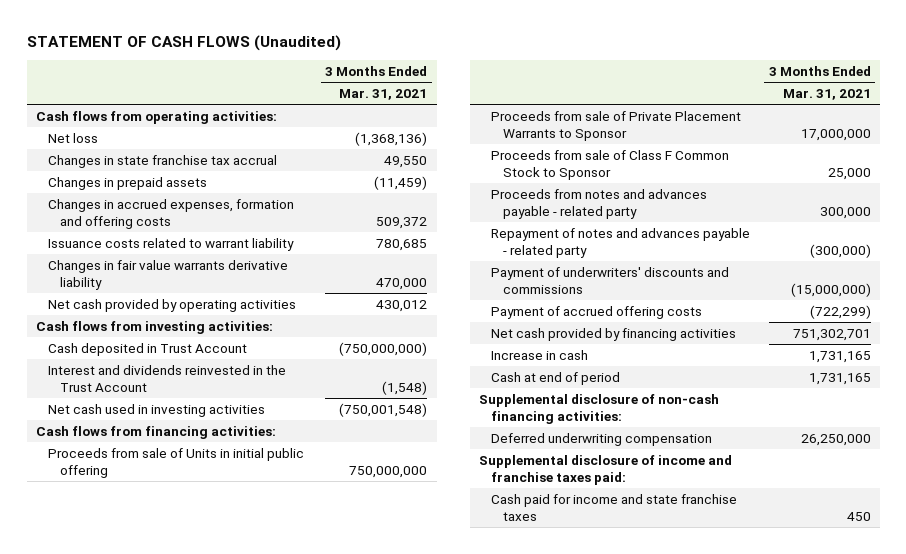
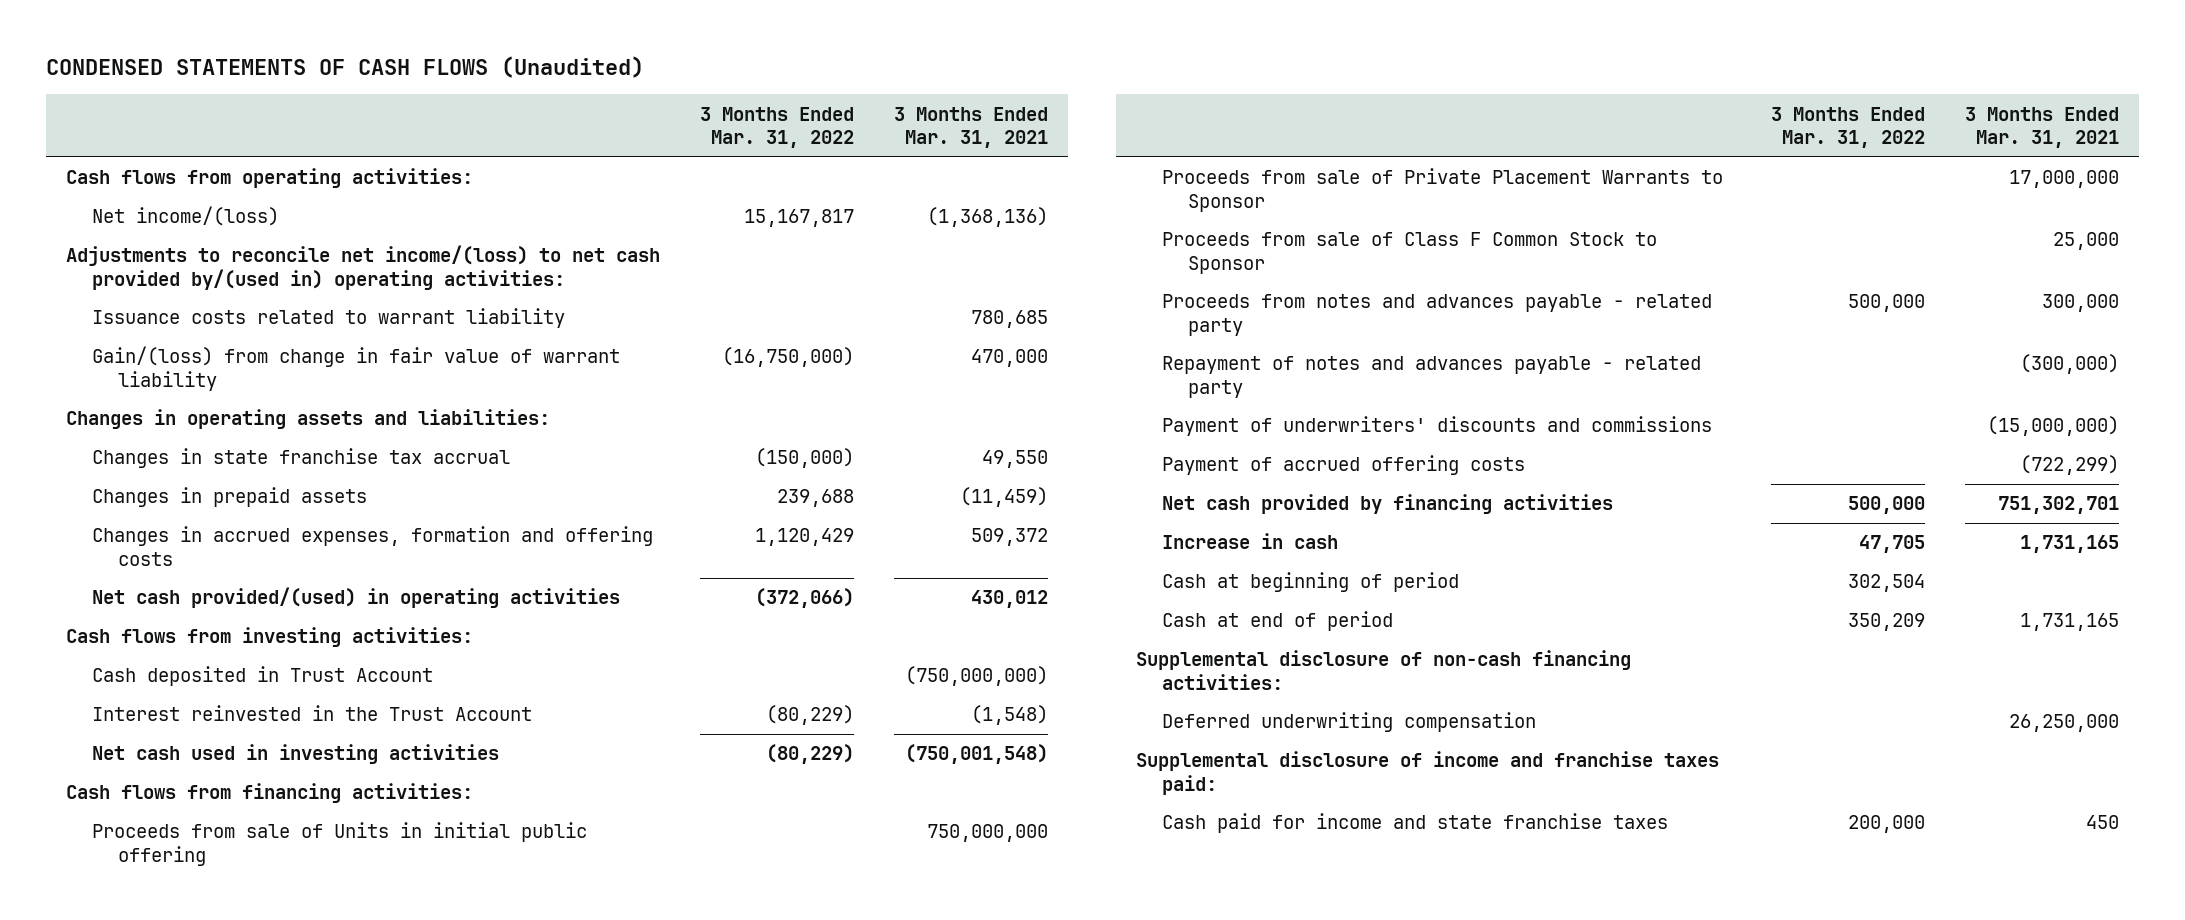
[26,35,341,52] STATEMENT OF CASH FLOWS (Unaudited) -> [45,56,644,79] CONDENSED STATEMENTS OF CASH FLOWS (Unaudited)
none -> [699,106,854,149] 3 Months Ended Mar. 31, 2022
[47,132,98,143] Net loss -> [91,206,279,227] Net income/(loss)
none -> [65,245,660,290] Adjustments to reconcile net income/(loss) to net cash provided by/(used in) operating activities:
[47,237,294,251] Issuance costs related to warrant liability -> [91,308,565,329] Issuance costs related to warrant liability
none -> [91,346,620,391] Gain/(loss) from change in fair value of warrant liability
none -> [65,409,550,430] Changes in operating assets and liabilities:
[47,259,288,290] Changes in fair value warrants derivative liability -> none
[47,298,296,312] Net cash provided by operating activities -> [91,587,620,609] Net cash provided/(used) in operating activities
[47,364,286,392] Interest and dividends reinvested in the Trust Account -> [91,705,532,722] Interest reinvested in the Trust Account
none -> [1162,572,1460,593] Cash at beginning of period

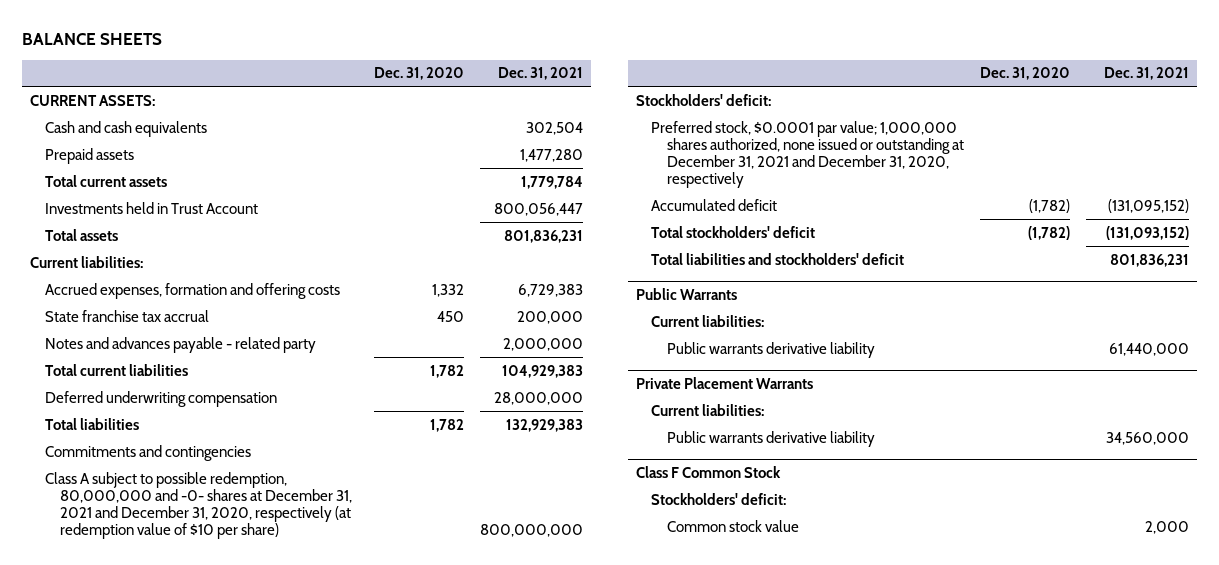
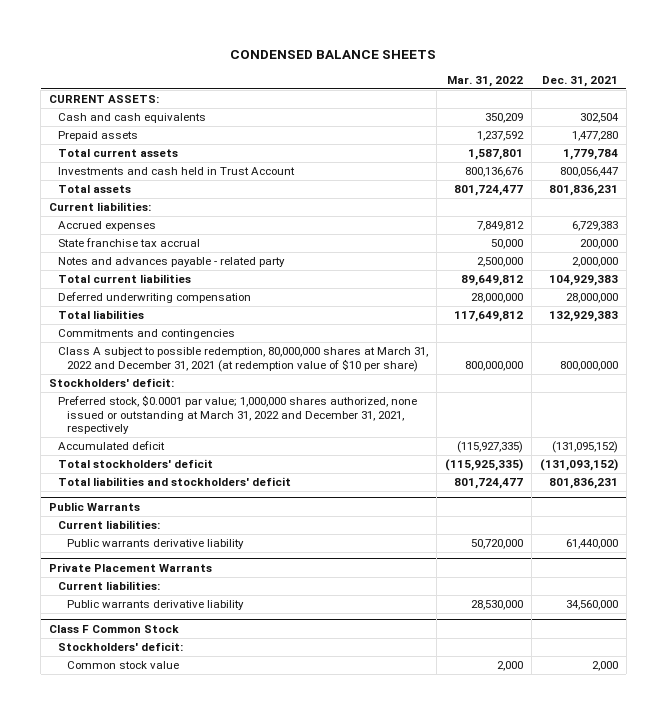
[21,32,162,45] BALANCE SHEETS -> [230,49,437,59] CONDENSED BALANCE SHEETS
[373,67,464,81] Dec. 31, 2020 -> none
none -> [446,75,523,87] Mar. 31, 2022
[45,201,259,214] Investments held in Trust Account -> [58,167,296,176] Investments and cash held in Trust Account
[45,282,341,299] Accrued expenses, formation and offering costs -> [58,221,157,232] Accrued expenses
[45,471,353,539] Class A subject to possible redemption, 80,000,000 and -0- shares at December 31, 2021 and December 31, 2020, respectively (at redemption value of $10 per share) -> [58,347,429,372] Class A subject to possible redemption, 80,000,000 shares at March 31, 2022 and December 31, 2021 (at redemption value of $10 per share)
[651,120,964,188] Preferred stock, $0.0001 par value; 1,000,000 shares authorized, none issued or outstanding at December 31, 2021 and December 31, 2020, respectively -> [58,395,418,435] Preferred stock, $0.0001 par value; 1,000,000 shares authorized, none issued or outstanding at March 31, 2022 and December 31, 2021, respectively

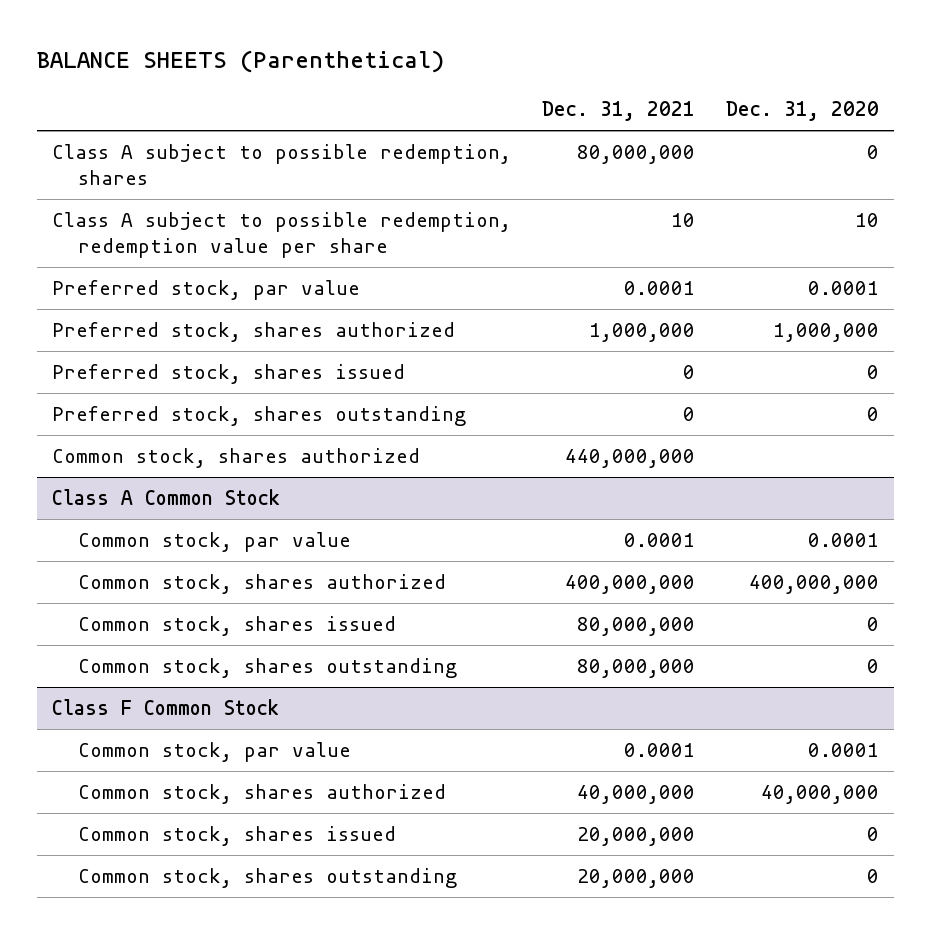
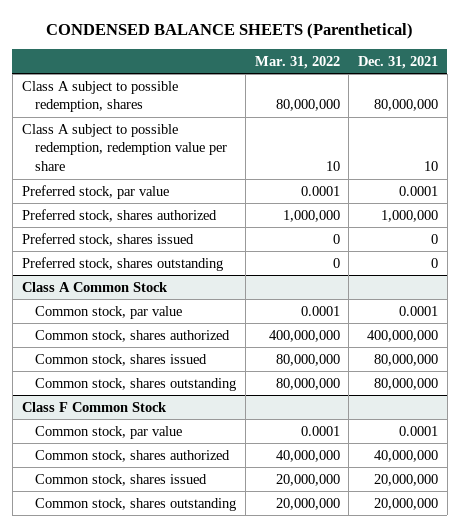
[36,50,444,74] BALANCE SHEETS (Parenthetical) -> [45,22,413,39] CONDENSED BALANCE SHEETS (Parenthetical)
[725,101,879,122] Dec. 31, 2020 -> none
none -> [254,56,340,70] Mar. 31, 2022
[52,448,421,469] Common stock, shares authorized -> none

